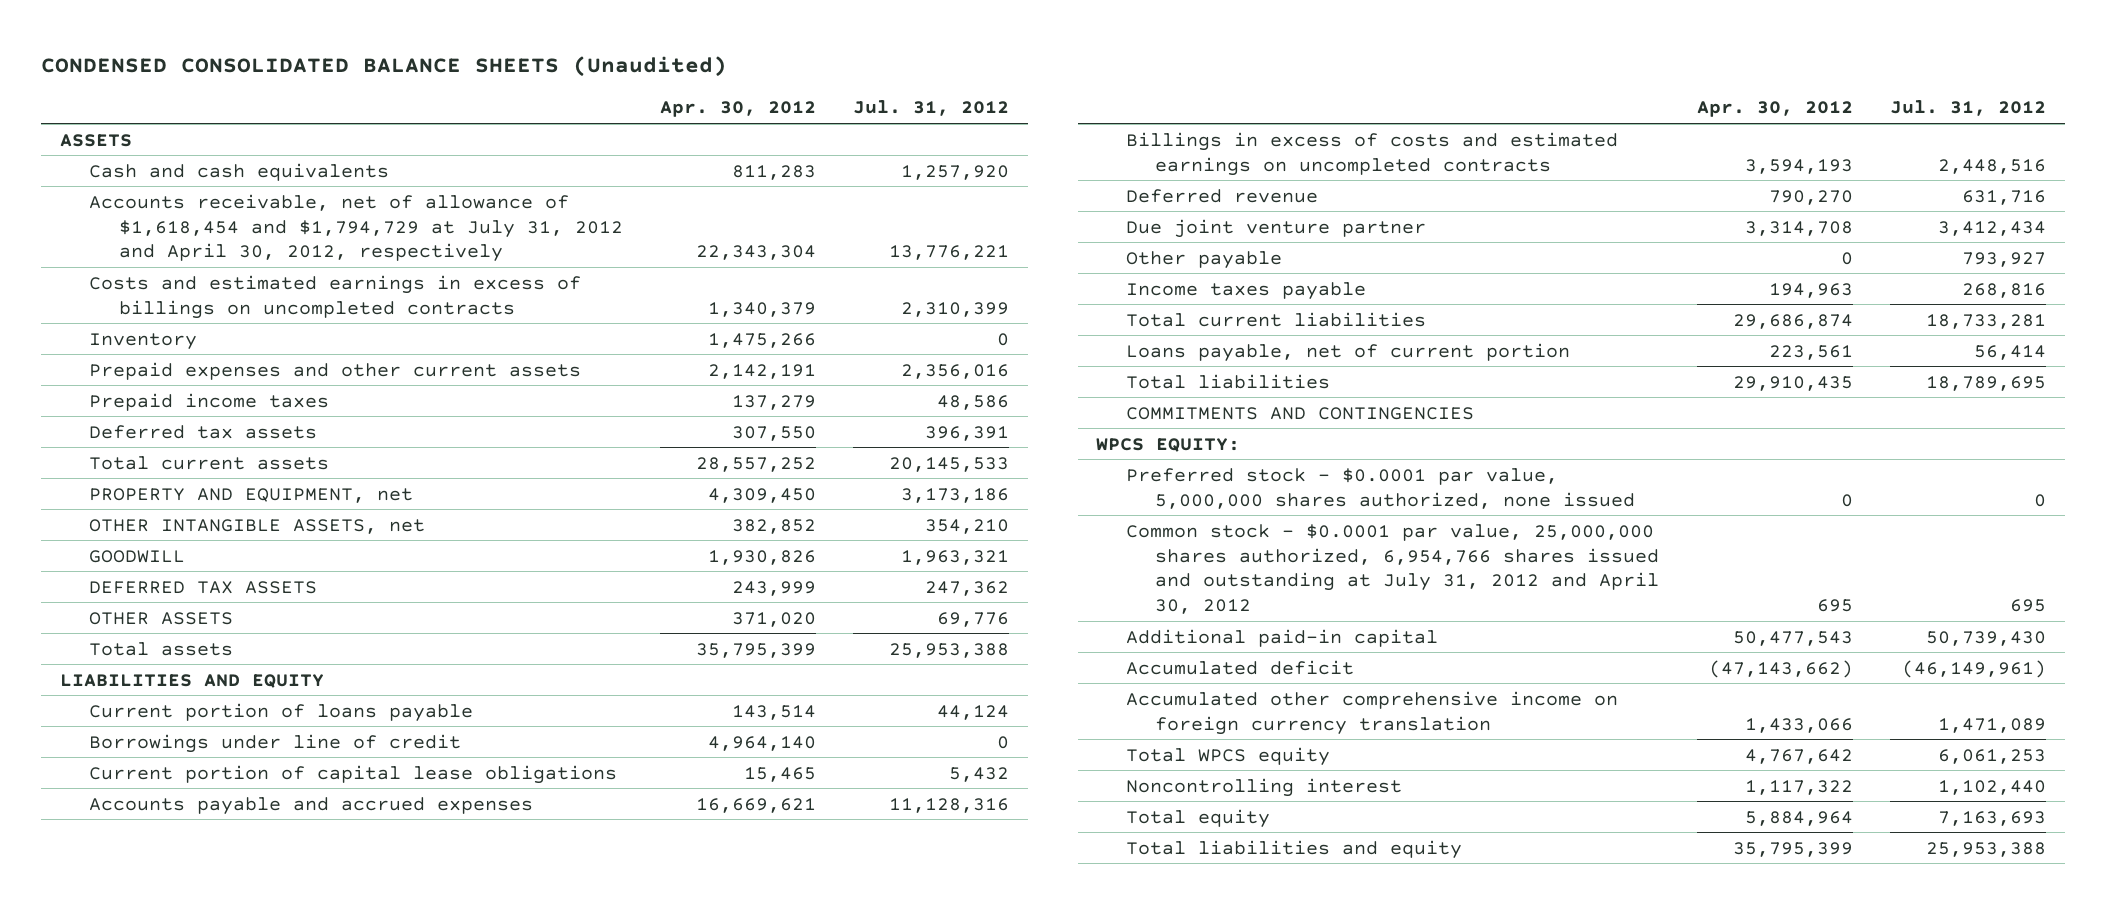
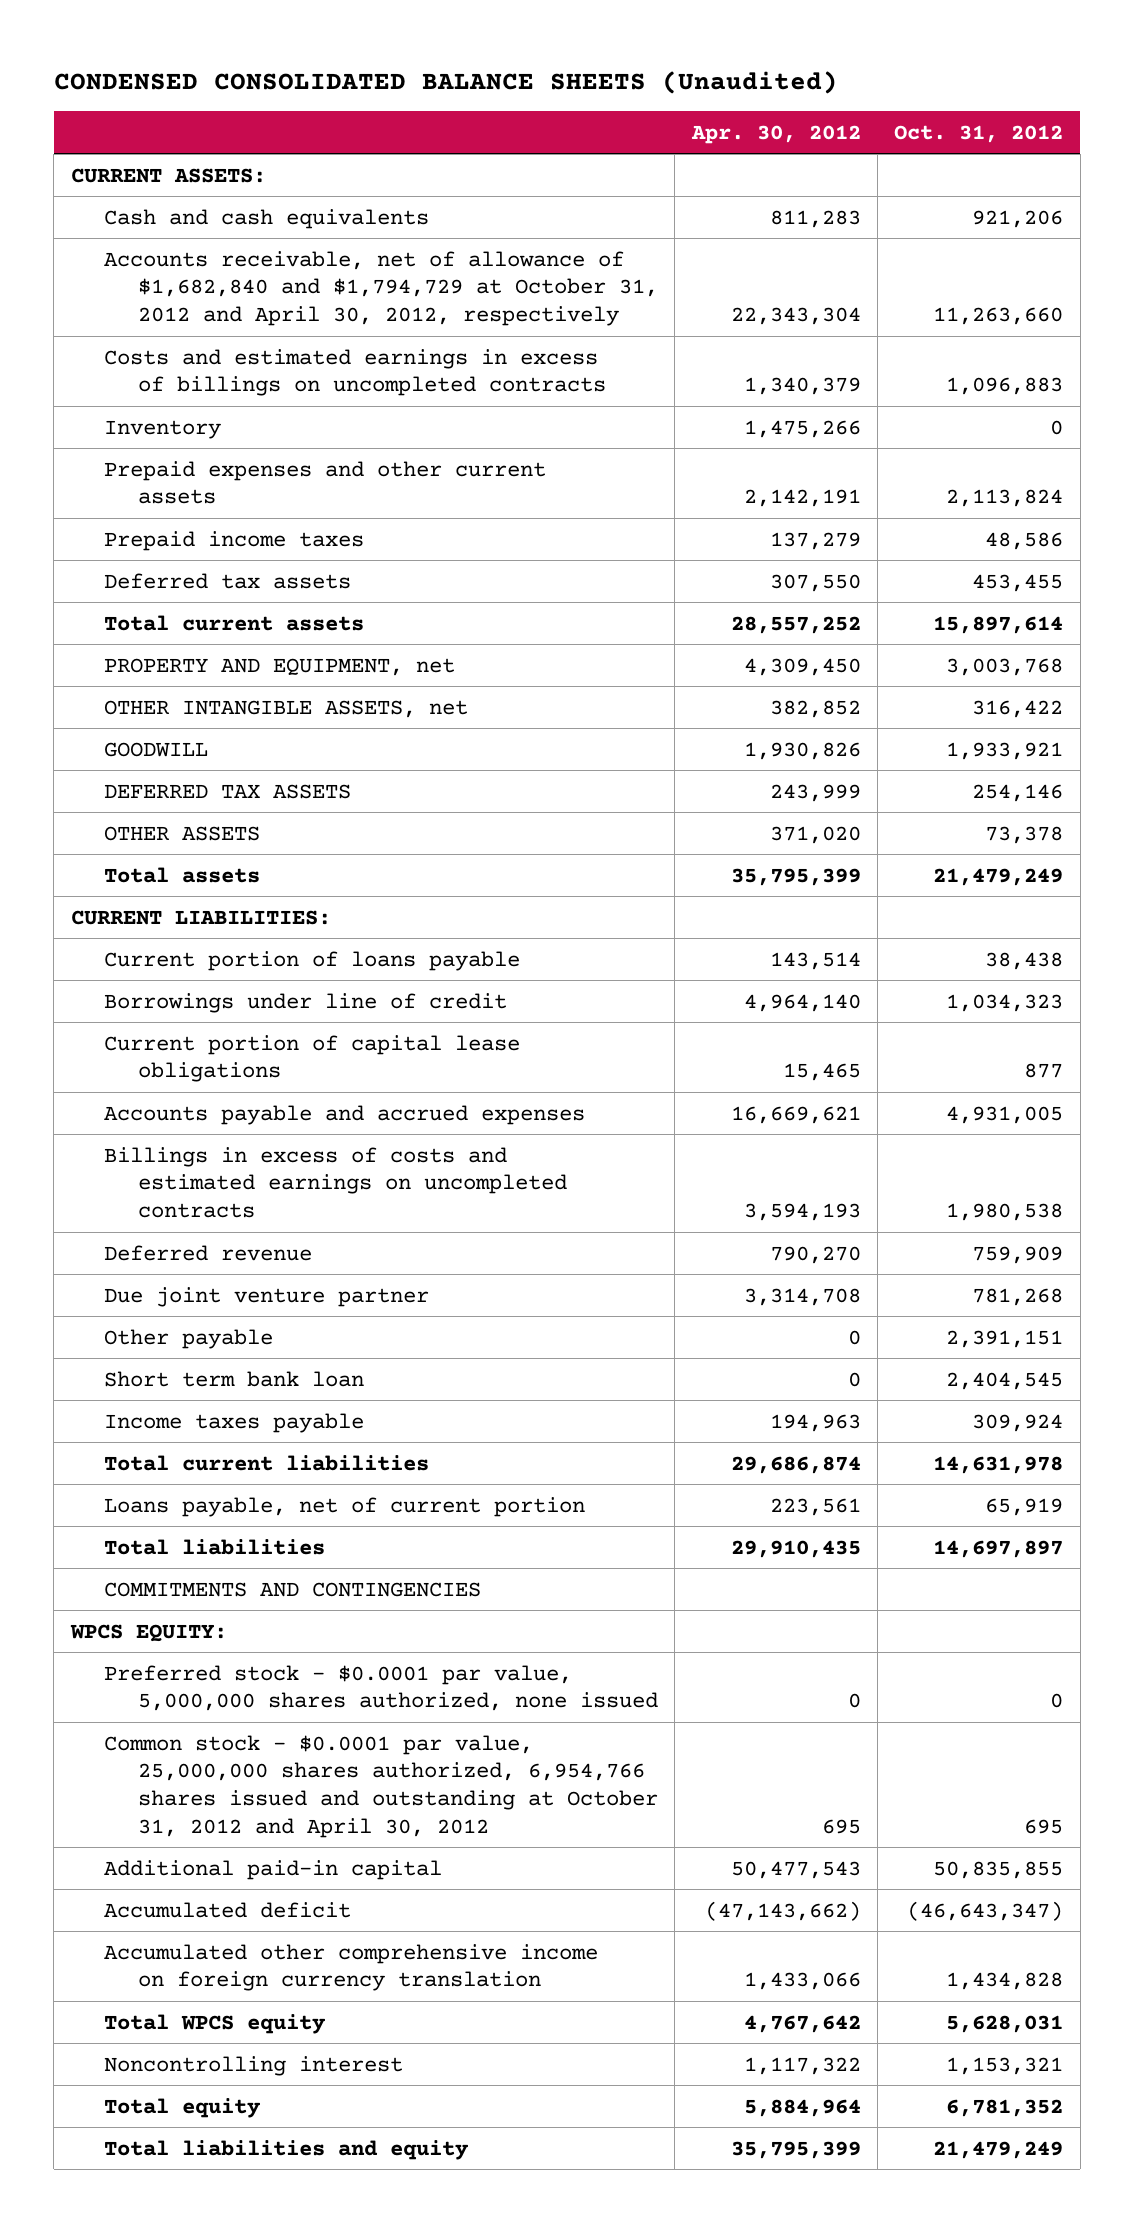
[853,100,1010,117] Jul. 31, 2012 -> none
none -> [894,124,1064,143] Oct. 31, 2012
[59,133,132,147] ASSETS -> [70,167,266,183] CURRENT ASSETS:
[89,193,623,263] Accounts receivable, net of allowance of $1,618,454 and $1,794,729 at July 31, 2012 and April 30, 2012, respectively -> [104,250,658,326] Accounts receivable, net of allowance of $1,682,840 and $1,794,729 at October 31, 2012 and April 30, 2012, respectively
[59,673,324,688] LIABILITIES AND EQUITY -> [70,909,331,925] CURRENT LIABILITIES:
none -> [104,1370,365,1387] Short term bank loan
[1125,523,1660,615] Common stock - $0.0001 par value, 25,000,000 shares authorized, 6,954,766 shares issued and outstanding at July 31, 2012 and April 30, 2012 -> [104,1734,658,1838] Common stock - $0.0001 par value, 25,000,000 shares authorized, 6,954,766 shares issued and outstanding at October 31, 2012 and April 30, 2012

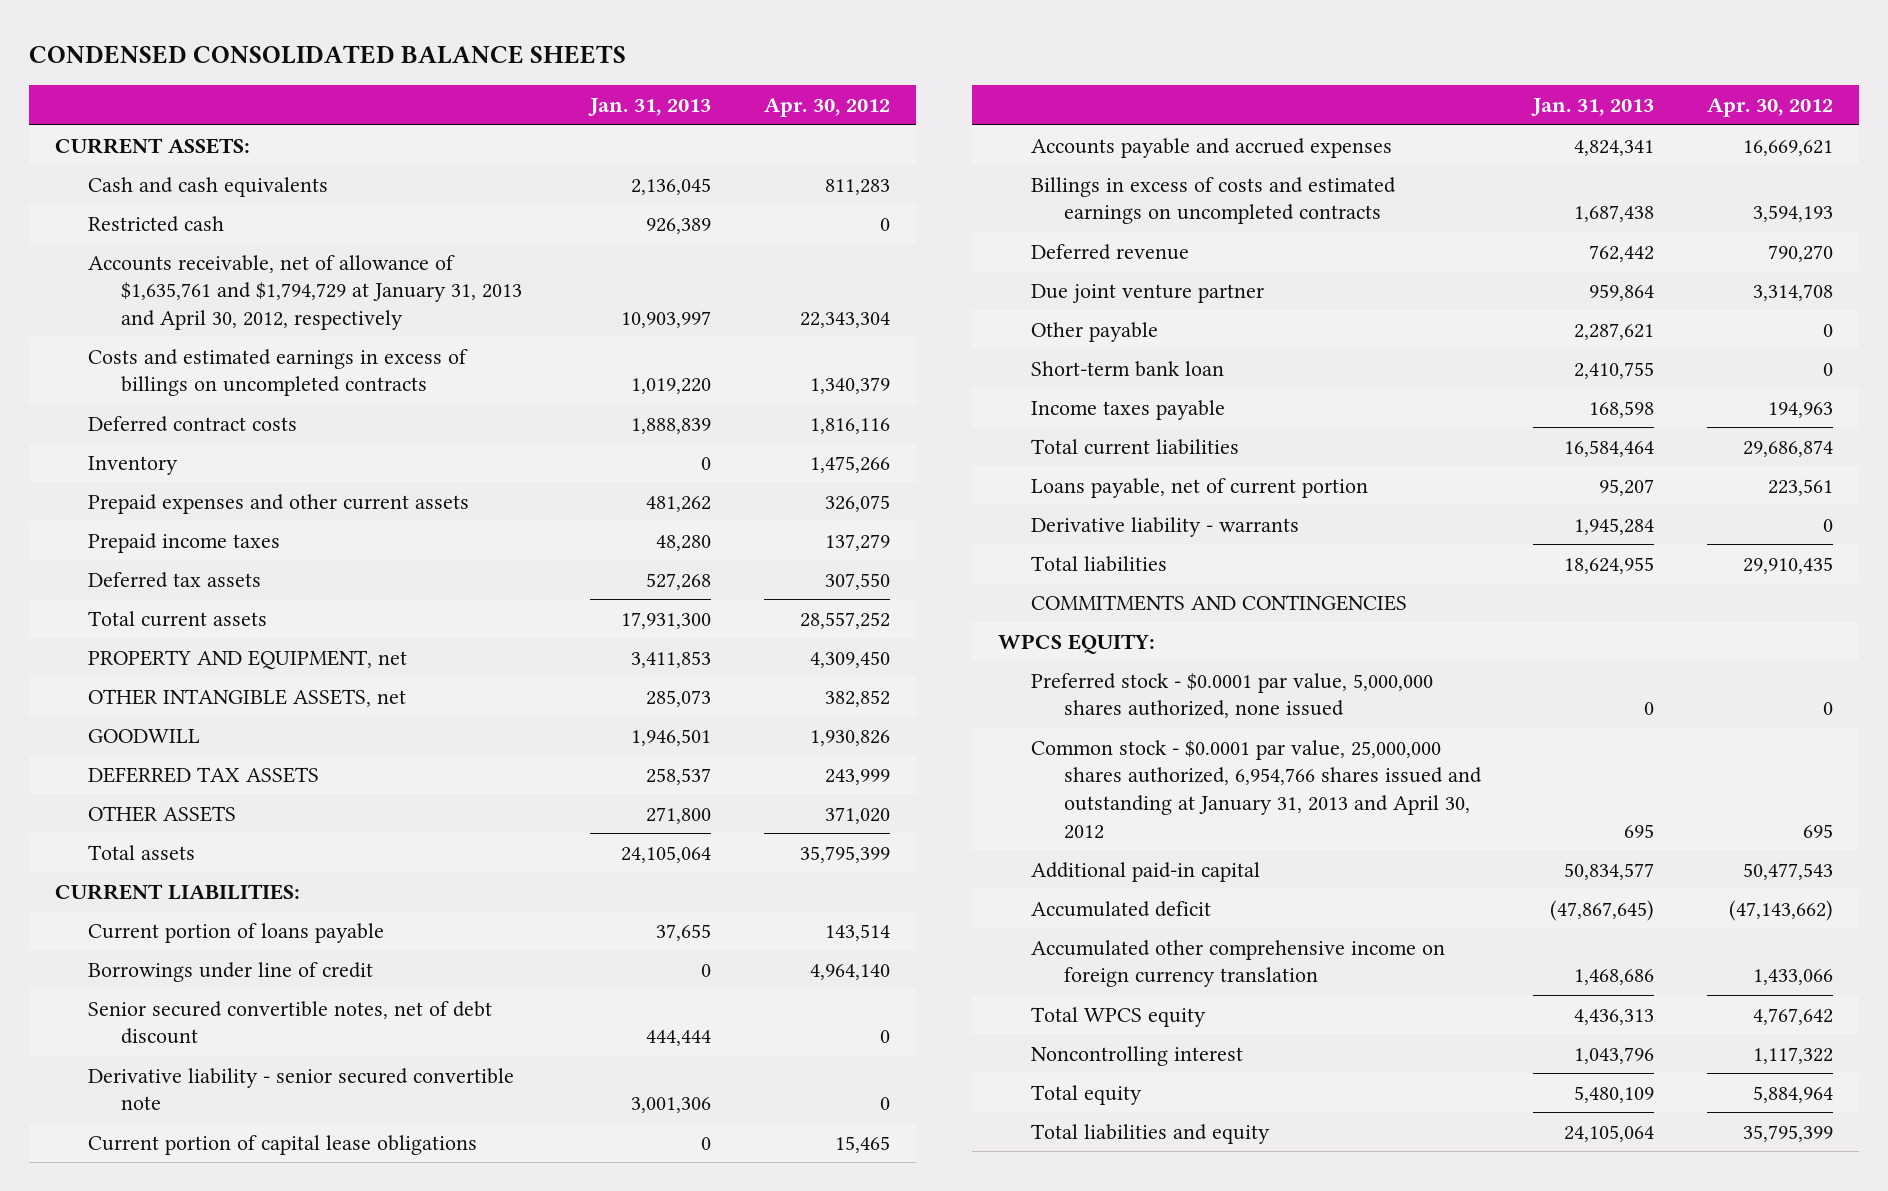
[53,70,838,94] CONDENSED CONSOLIDATED BALANCE SHEETS (Unaudited) -> [28,45,626,65] CONDENSED CONSOLIDATED BALANCE SHEETS
[894,124,1064,143] Oct. 31, 2012 -> none
none -> [588,98,712,117] Jan. 31, 2013
none -> [87,215,224,232] Restricted cash
[104,250,658,326] Accounts receivable, net of allowance of $1,682,840 and $1,794,729 at October 31, 2012 and April 30, 2012, respectively -> [87,254,522,331] Accounts receivable, net of allowance of $1,635,761 and $1,794,729 at January 31, 2013 and April 30, 2012, respectively
none -> [87,415,297,432] Deferred contract costs
[743,489,861,508] 2,142,191 -> [824,494,890,512] 326,075
none -> [87,1000,492,1045] Senior secured convertible notes, net of debt discount
none -> [87,1067,514,1111] Derivative liability - senior secured convertible note
[104,1370,365,1387] Short term bank loan -> [1030,360,1224,377] Short-term bank loan
none -> [1030,516,1299,537] Derivative liability - warrants
[104,1734,658,1838] Common stock - $0.0001 par value, 25,000,000 shares authorized, 6,954,766 shares issued and outstanding at October 31, 2012 and April 30, 2012 -> [1030,739,1482,839] Common stock - $0.0001 par value, 25,000,000 shares authorized, 6,954,766 shares issued and outstanding at January 31, 2013 and April 30, 2012

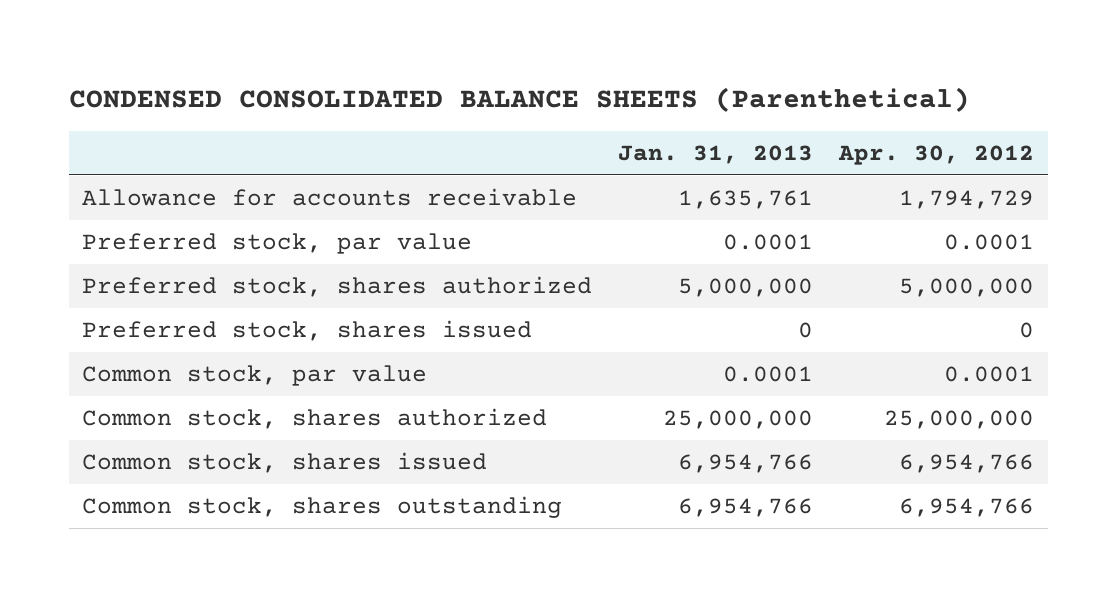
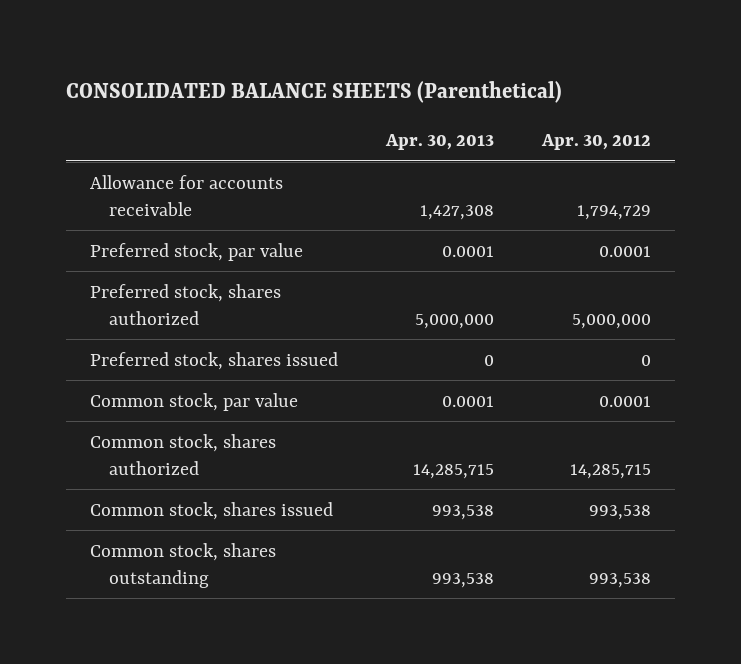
[68,86,970,112] CONDENSED CONSOLIDATED BALANCE SHEETS (Parenthetical) -> [65,81,562,104] CONSOLIDATED BALANCE SHEETS (Parenthetical)
[618,145,814,165] Jan. 31, 2013 -> none
none -> [385,134,495,151] Apr. 30, 2013
[884,409,1035,429] 25,000,000 -> [570,463,652,479] 14,285,715
[899,453,1035,473] 6,954,766 -> [589,504,652,520] 993,538
[899,497,1035,517] 6,954,766 -> [589,572,652,588] 993,538

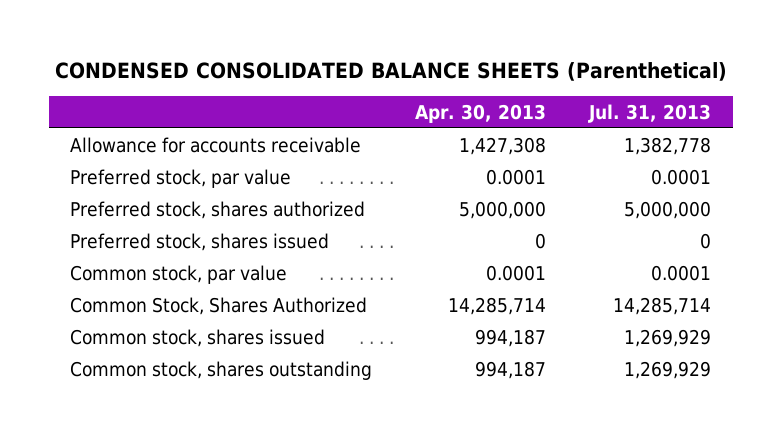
[65,81,562,104] CONSOLIDATED BALANCE SHEETS (Parenthetical) -> [54,61,727,81] CONDENSED CONSOLIDATED BALANCE SHEETS (Parenthetical)
[541,134,652,151] Apr. 30, 2012 -> none
none -> [588,103,712,123] Jul. 31, 2013
[89,433,276,475] Common stock, shares authorized -> [70,296,368,315] Common Stock, Shares Authorized
[413,463,495,479] 14,285,715 -> [448,296,547,315] 14,285,714
[432,504,495,520] 993,538 -> [475,328,547,347] 994,187
[432,572,495,588] 993,538 -> [475,360,547,379] 994,187

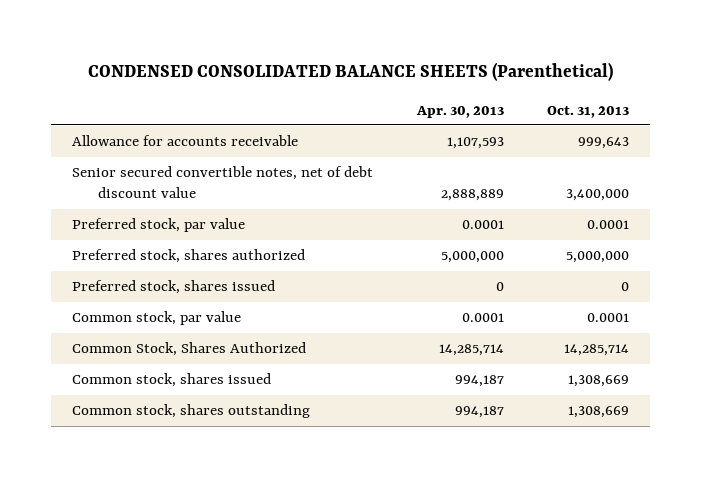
[588,103,712,123] Jul. 31, 2013 -> none
none -> [546,105,629,118] Oct. 31, 2013
[459,136,547,155] 1,427,308 -> [446,137,504,150] 1,107,593
none -> [72,166,374,199] Senior secured convertible notes, net of debt discount value

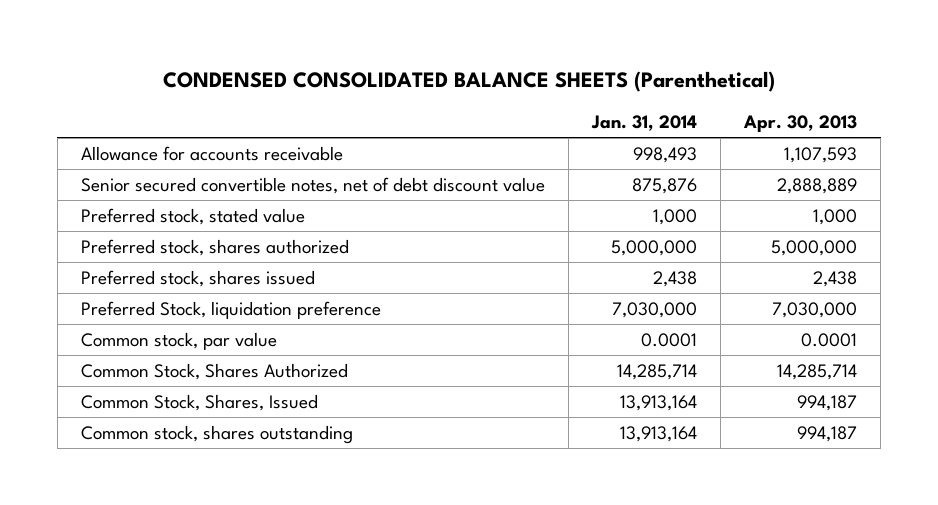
[546,105,629,118] Oct. 31, 2013 -> none
none -> [591,114,698,131] Jan. 31, 2014
[72,218,246,233] Preferred stock, par value -> [80,207,305,225] Preferred stock, stated value
[461,220,504,230] 0.0001 -> [813,208,858,225] 1,000
[495,282,504,292] 0 -> [813,270,858,287] 2,438
none -> [80,300,381,319] Preferred Stock, liquidation preference
[72,373,272,388] Common stock, shares issued -> [80,393,318,411] Common Stock, Shares, Issued

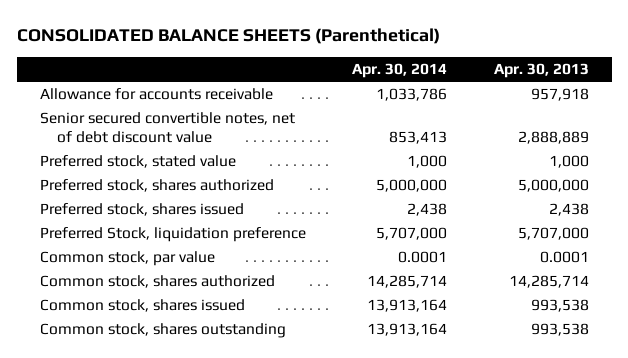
[163,70,776,92] CONDENSED CONSOLIDATED BALANCE SHEETS (Parenthetical) -> [16,27,440,44] CONSOLIDATED BALANCE SHEETS (Parenthetical)
[591,114,698,131] Jan. 31, 2014 -> none
none -> [352,62,448,78] Apr. 30, 2014
[784,146,858,163] 1,107,593 -> [530,88,589,102] 957,918
[772,301,858,318] 7,030,000 -> [517,227,589,241] 5,707,000
[80,362,348,380] Common Stock, Shares Authorized -> [39,275,275,289] Common stock, shares authorized
[80,393,318,411] Common Stock, Shares, Issued -> [39,299,245,313] Common stock, shares issued
[797,394,858,411] 994,187 -> [530,299,589,313] 993,538
[797,425,858,442] 994,187 -> [530,323,589,337] 993,538

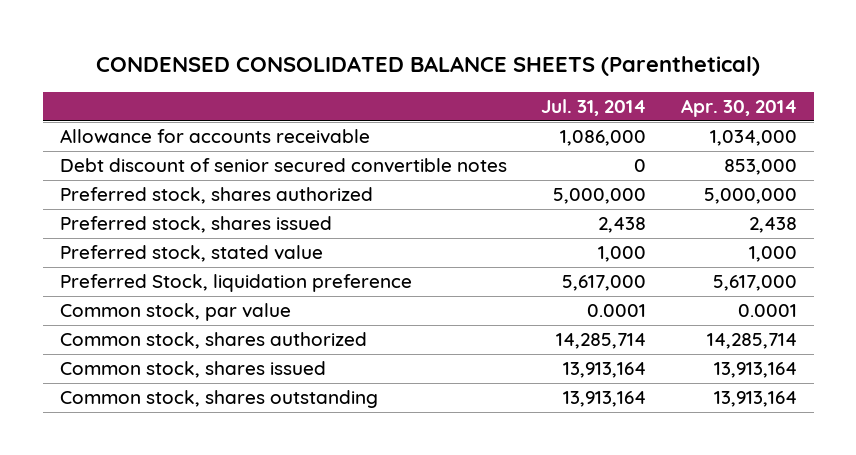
[16,27,440,44] CONSOLIDATED BALANCE SHEETS (Parenthetical) -> [96,56,761,77] CONDENSED CONSOLIDATED BALANCE SHEETS (Parenthetical)
[493,62,589,78] Apr. 30, 2013 -> none
none -> [541,98,647,116] Jul. 31, 2014
[376,88,448,102] 1,033,786 -> [709,130,797,147] 1,034,000
[39,112,295,143] Senior secured convertible notes, net of debt discount value -> [59,158,507,174] Debt discount of senior secured convertible notes
[389,130,448,144] 853,413 -> [723,159,797,176] 853,000
[39,155,236,169] Preferred stock, stated value -> [59,245,323,263] Preferred stock, stated value
[376,227,448,241] 5,707,000 -> [712,275,797,292] 5,617,000

